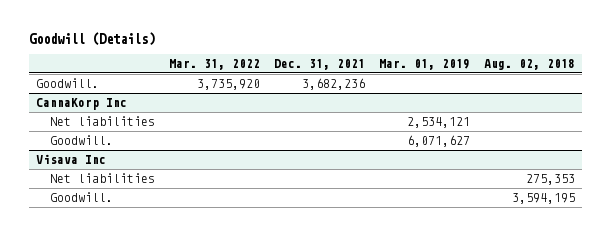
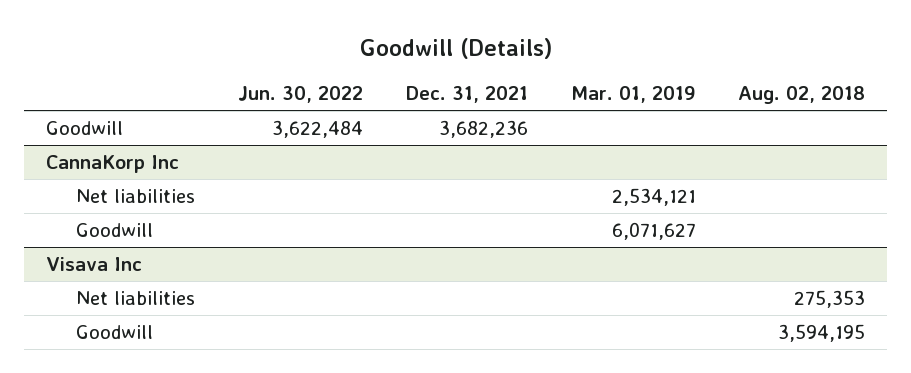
[168,58,260,70] Mar. 31, 2022 -> none
none -> [238,86,364,104] Jun. 30, 2022
[35,77,99,88] Goodwill. -> [45,120,123,135] Goodwill
[49,134,113,145] Goodwill. -> [76,222,154,237] Goodwill
[49,191,113,202] Goodwill. -> [76,324,154,339] Goodwill

